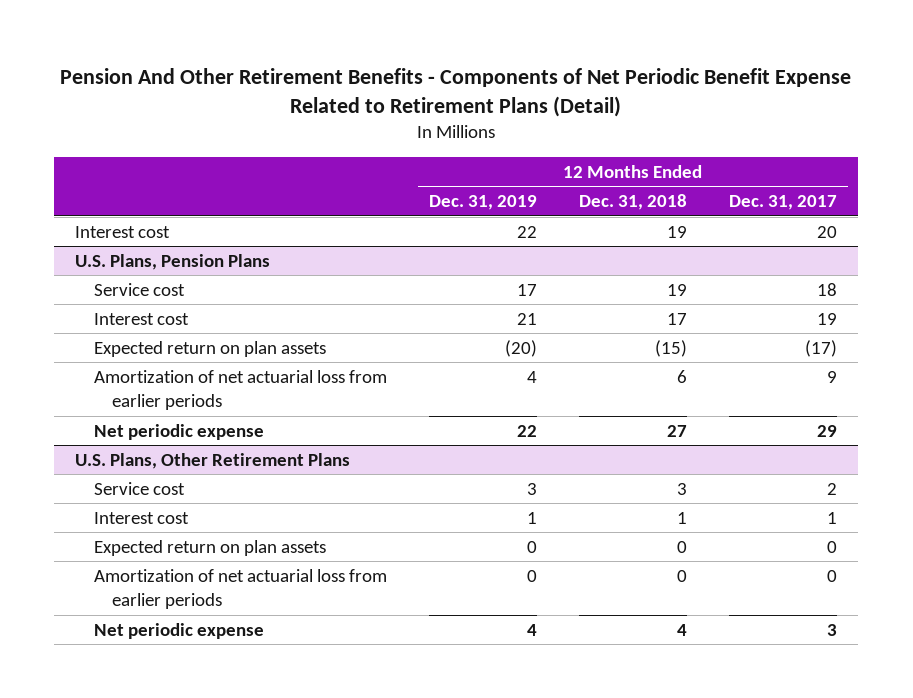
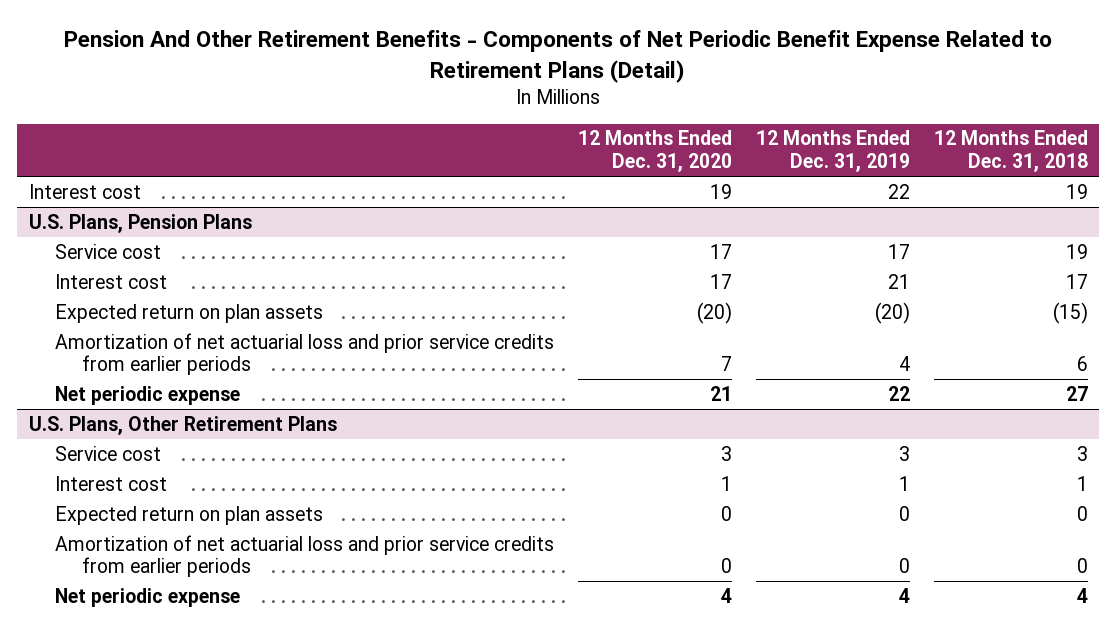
[729,195,838,211] Dec. 31, 2017 -> none
none -> [578,130,733,172] 12 Months Ended Dec. 31, 2020
[93,369,387,411] Amortization of net actuarial loss from earlier periods -> [55,332,555,376] Amortization of net actuarial loss and prior service credits from earlier periods
[93,568,387,610] Amortization of net actuarial loss from earlier periods -> [55,534,555,578] Amortization of net actuarial loss and prior service credits from earlier periods

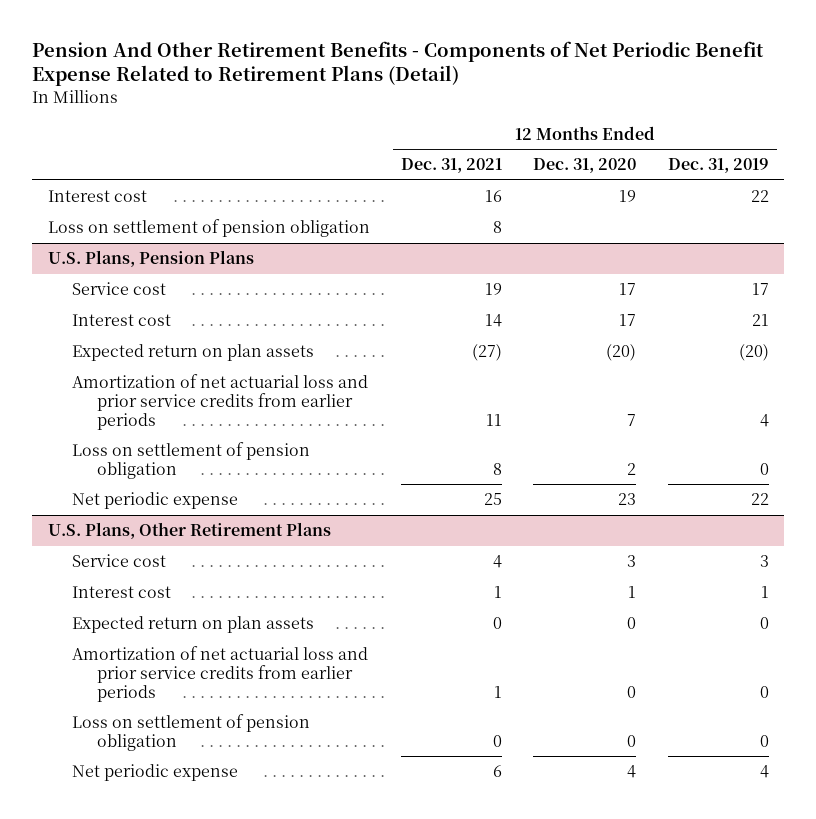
[933,130,1088,172] 12 Months Ended Dec. 31, 2018 -> none
none -> [401,158,503,174] Dec. 31, 2021
none -> [47,219,370,238] Loss on settlement of pension obligation
none -> [72,442,311,479] Loss on settlement of pension obligation
[710,385,733,401] 21 -> [618,493,637,506] 23
none -> [72,714,311,751] Loss on settlement of pension obligation

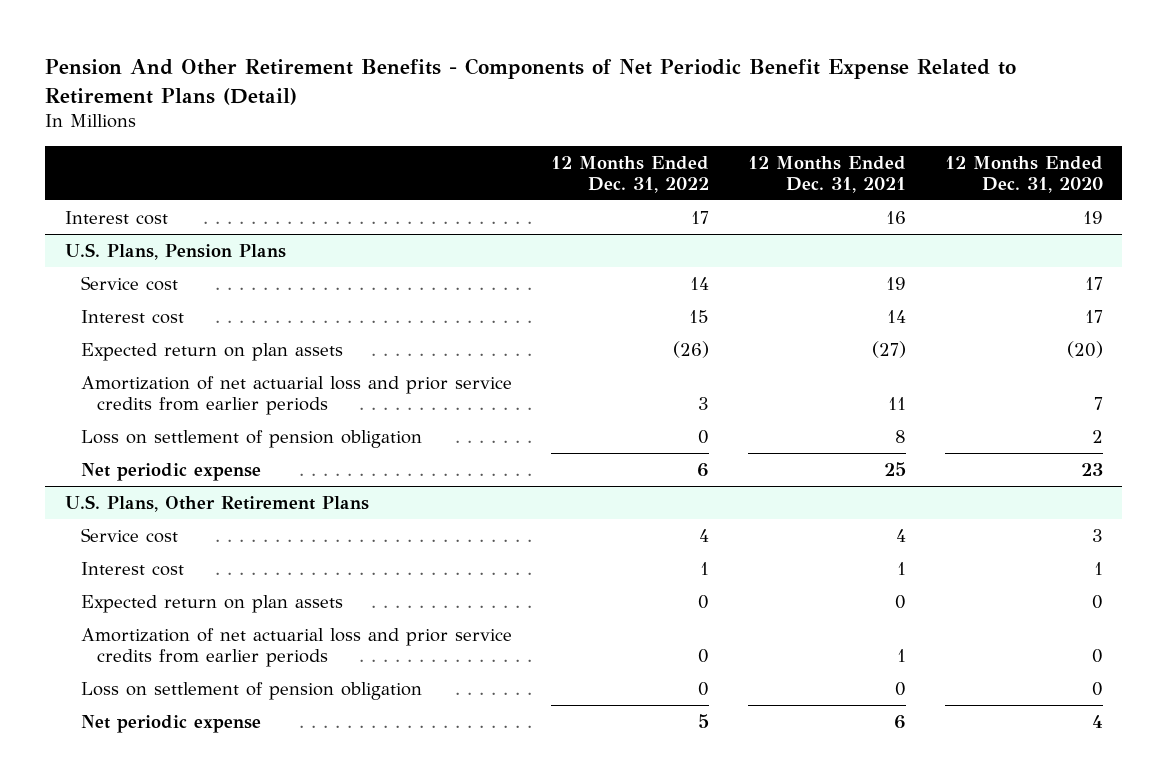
[667,158,769,174] Dec. 31, 2019 -> none
none -> [550,155,709,193] 12 Months Ended Dec. 31, 2022
[47,219,370,238] Loss on settlement of pension obligation -> none

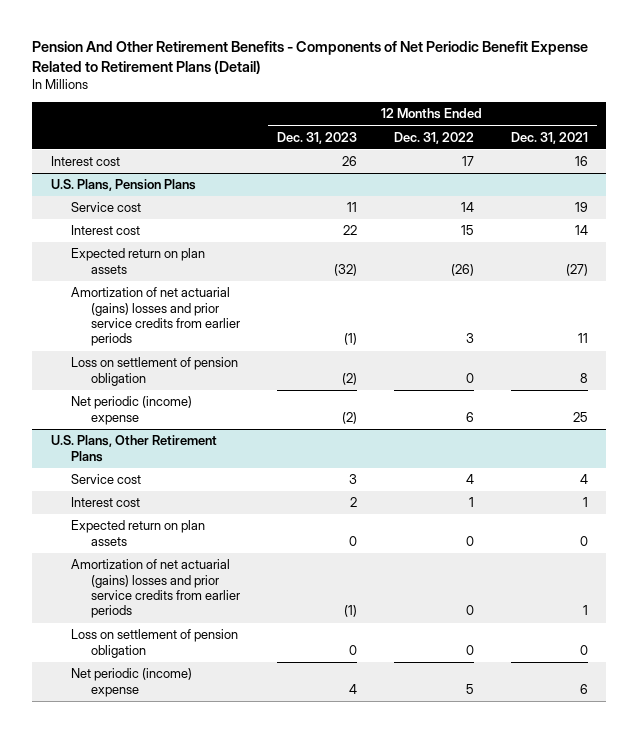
[944,155,1103,193] 12 Months Ended Dec. 31, 2020 -> none
none -> [277,131,358,144] Dec. 31, 2023
[81,375,513,416] Amortization of net actuarial loss and prior service credits from earlier periods -> [70,287,241,347] Amortization of net actuarial (gains) losses and prior service credits from earlier periods
[81,462,262,481] Net periodic expense -> [70,396,192,425] Net periodic (income) expense
[81,627,513,668] Amortization of net actuarial loss and prior service credits from earlier periods -> [70,559,241,619] Amortization of net actuarial (gains) losses and prior service credits from earlier periods
[81,714,262,733] Net periodic expense -> [70,668,192,697] Net periodic (income) expense

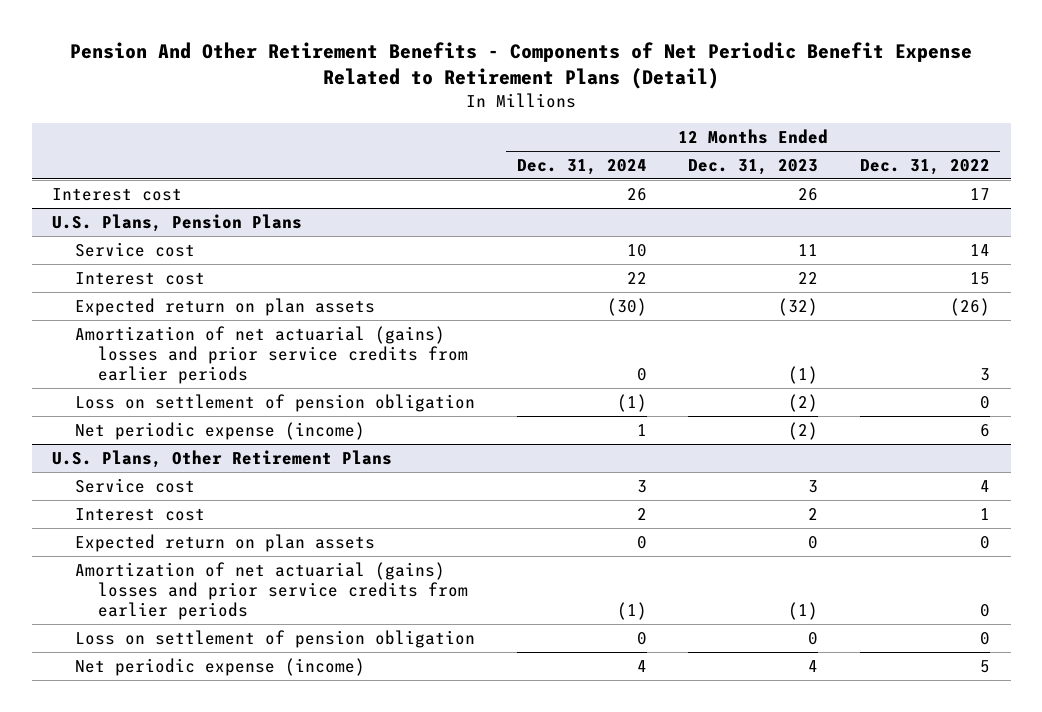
[510,131,588,144] Dec. 31, 2021 -> none
none -> [516,158,647,175] Dec. 31, 2024
[70,396,192,425] Net periodic (income) expense -> [75,421,366,440] Net periodic expense (income)
[70,668,192,697] Net periodic (income) expense -> [75,657,366,676] Net periodic expense (income)

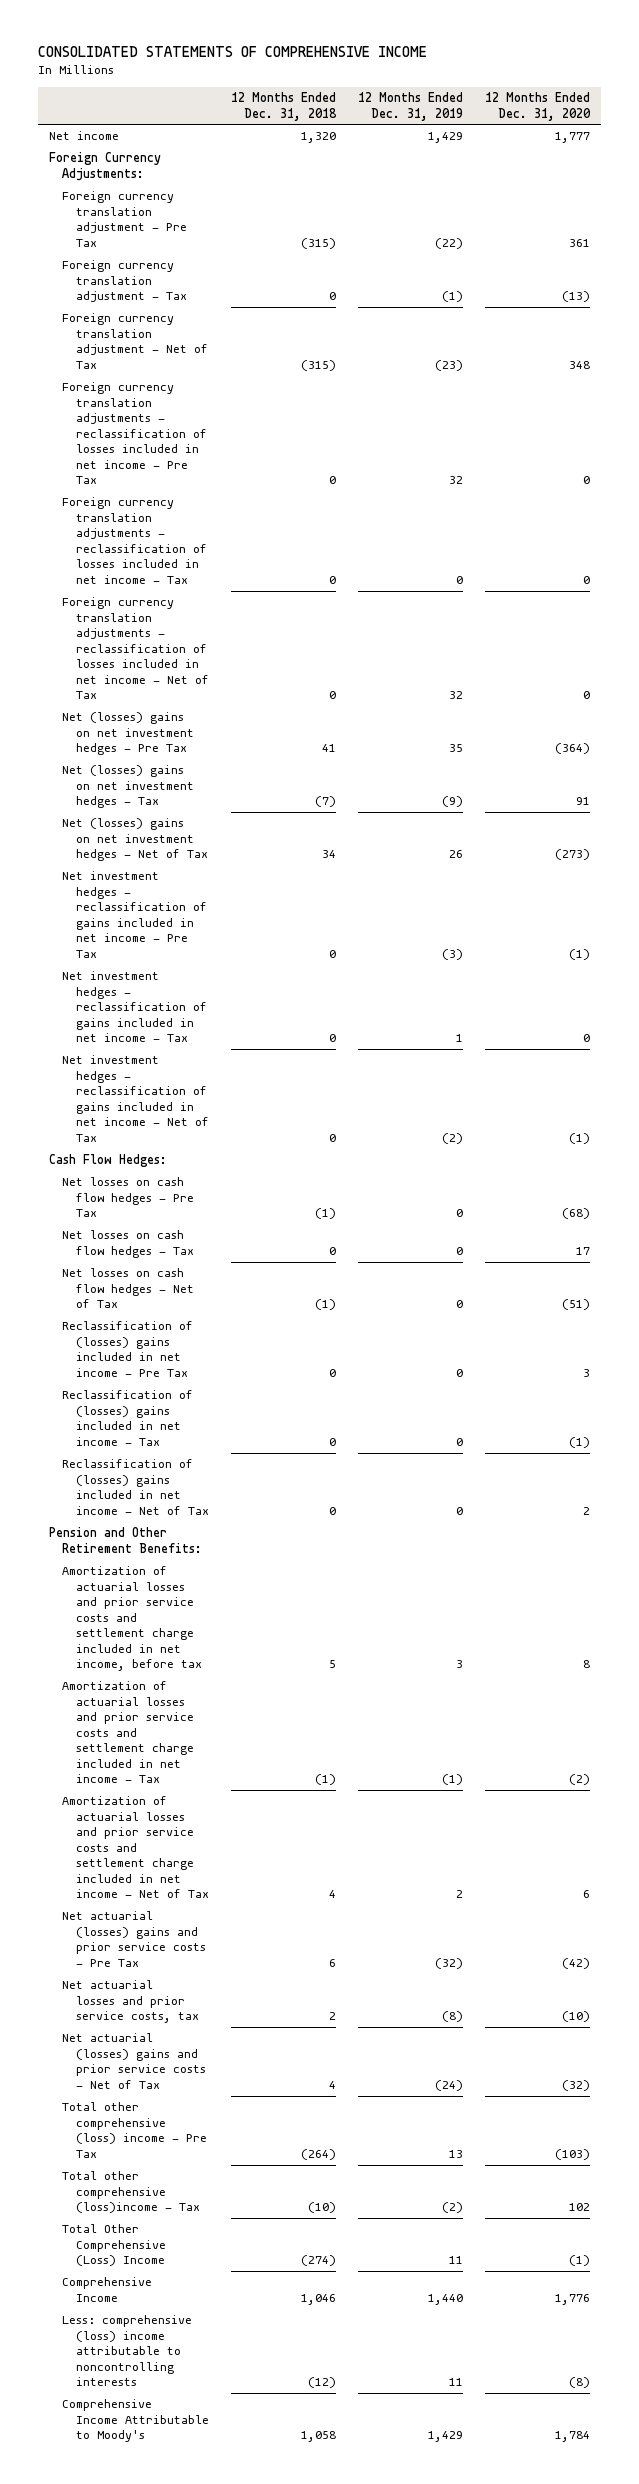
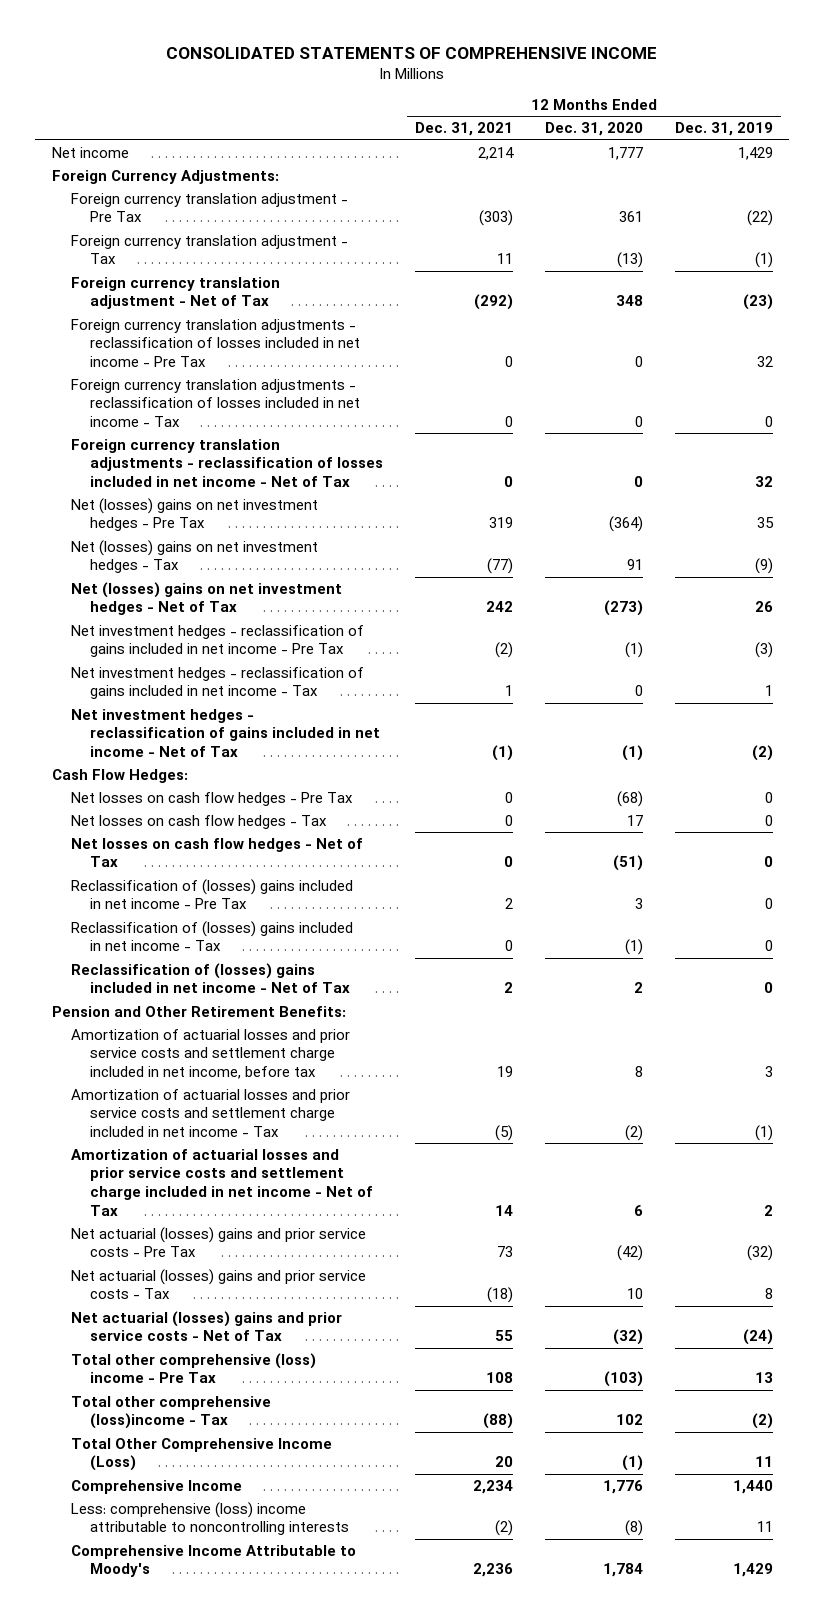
[230,92,337,121] 12 Months Ended Dec. 31, 2018 -> none
none -> [414,122,513,137] Dec. 31, 2021
[62,1980,199,2024] Net actuarial losses and prior service costs, tax -> [70,1268,366,1300] Net actuarial (losses) gains and prior service costs - Tax
[442,2011,464,2023] (8) -> [764,1288,773,1300] 8
[562,2011,591,2023] (10) -> [626,1288,643,1300] 10
[62,2224,166,2267] Total Other Comprehensive (Loss) Income -> [70,1437,332,1472] Total Other Comprehensive Income (Loss)

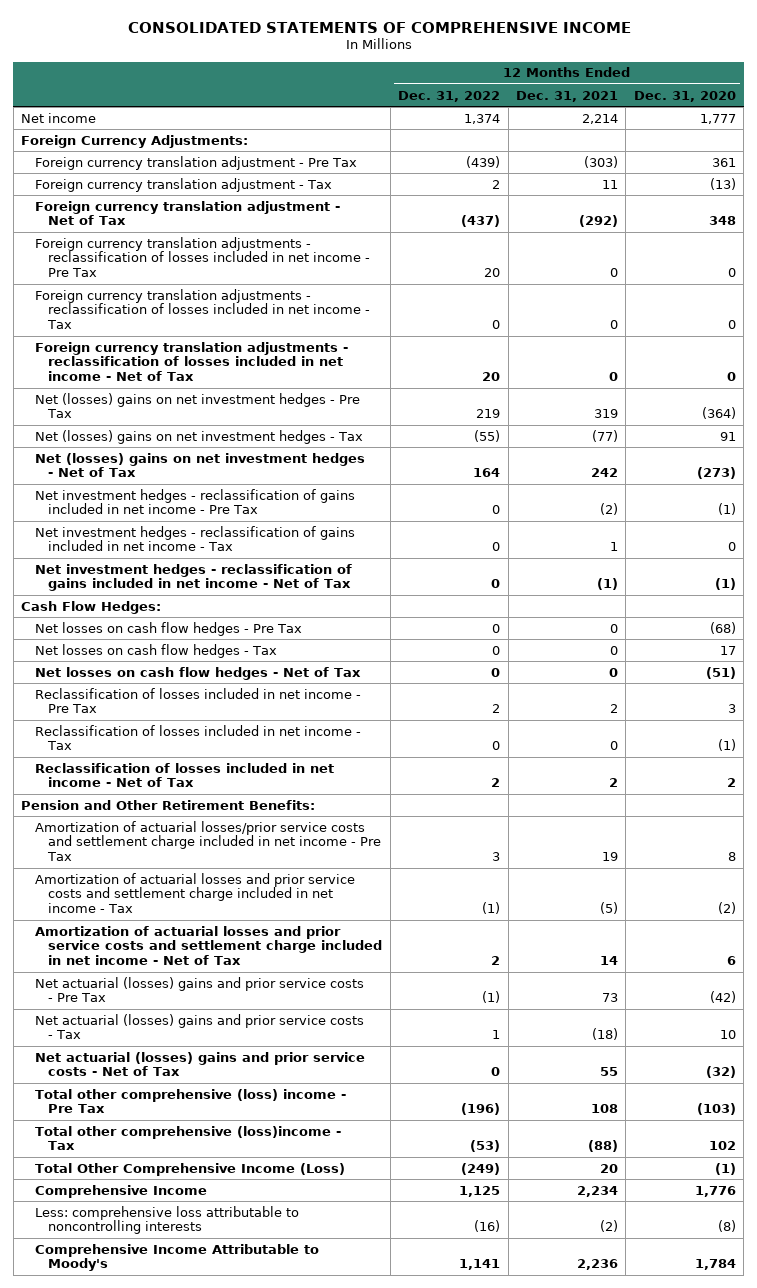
[674,122,773,137] Dec. 31, 2019 -> none
none -> [398,90,501,102] Dec. 31, 2022
[70,878,353,910] Reclassification of (losses) gains included in net income - Pre Tax -> [34,687,361,714] Reclassification of losses included in net income - Pre Tax
[70,920,353,952] Reclassification of (losses) gains included in net income - Tax -> [34,724,361,751] Reclassification of losses included in net income - Tax
[70,962,350,994] Reclassification of (losses) gains included in net income - Net of Tax -> [34,762,334,788] Reclassification of losses included in net income - Net of Tax
[70,1028,350,1079] Amortization of actuarial losses and prior service costs and settlement charge included in net income, before tax -> [34,820,382,862] Amortization of actuarial losses/prior service costs and settlement charge included in net income - Pre Tax
[70,1501,349,1536] Less: comprehensive (loss) income attributable to noncontrolling interests -> [34,1205,299,1235] Less: comprehensive loss attributable to noncontrolling interests

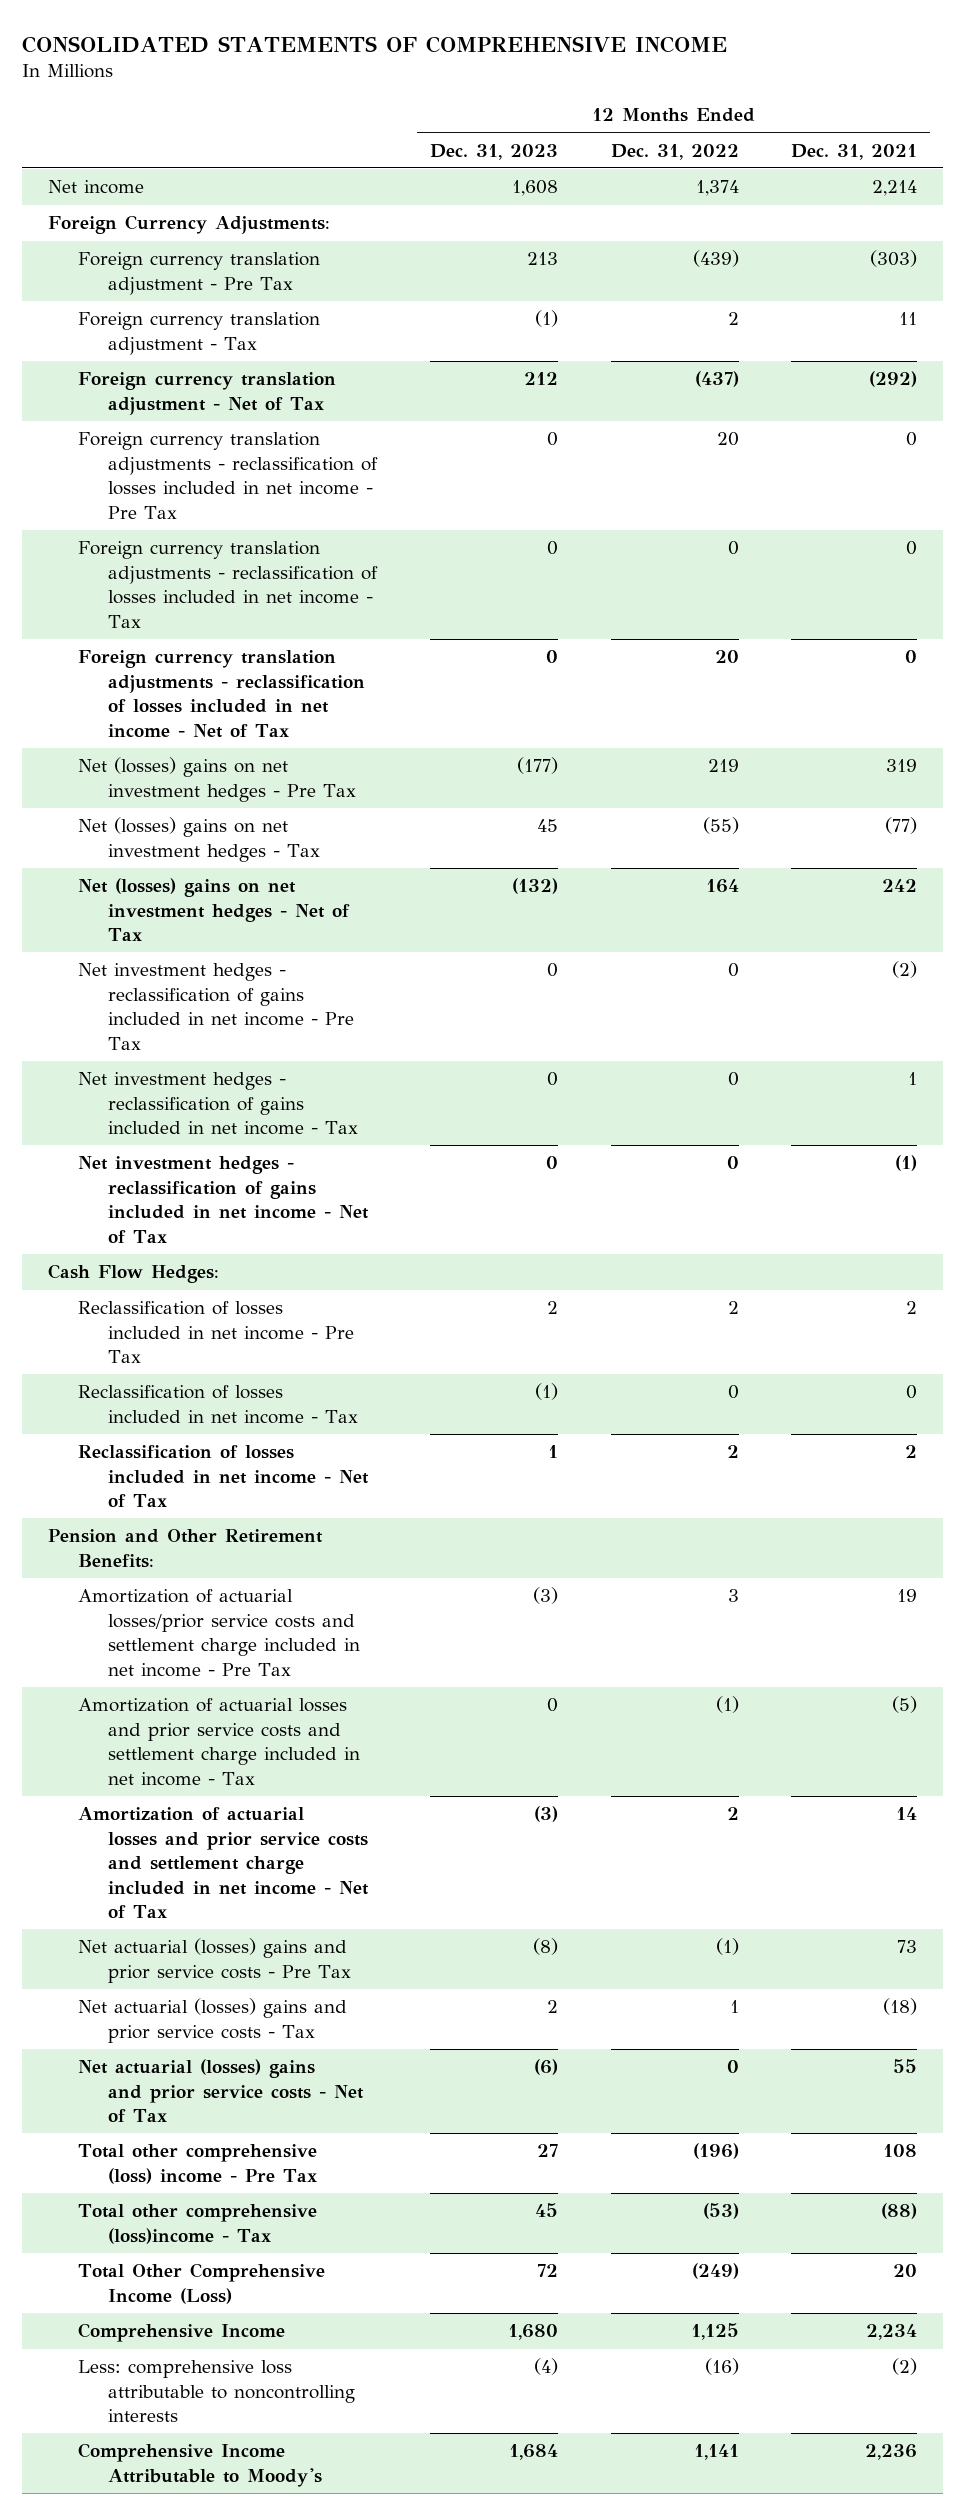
[633,90,736,102] Dec. 31, 2020 -> none
none -> [429,143,558,160] Dec. 31, 2023
[34,621,302,636] Net losses on cash flow hedges - Pre Tax -> none
[34,643,277,658] Net losses on cash flow hedges - Tax -> none
[34,666,361,680] Net losses on cash flow hedges - Net of Tax -> none

